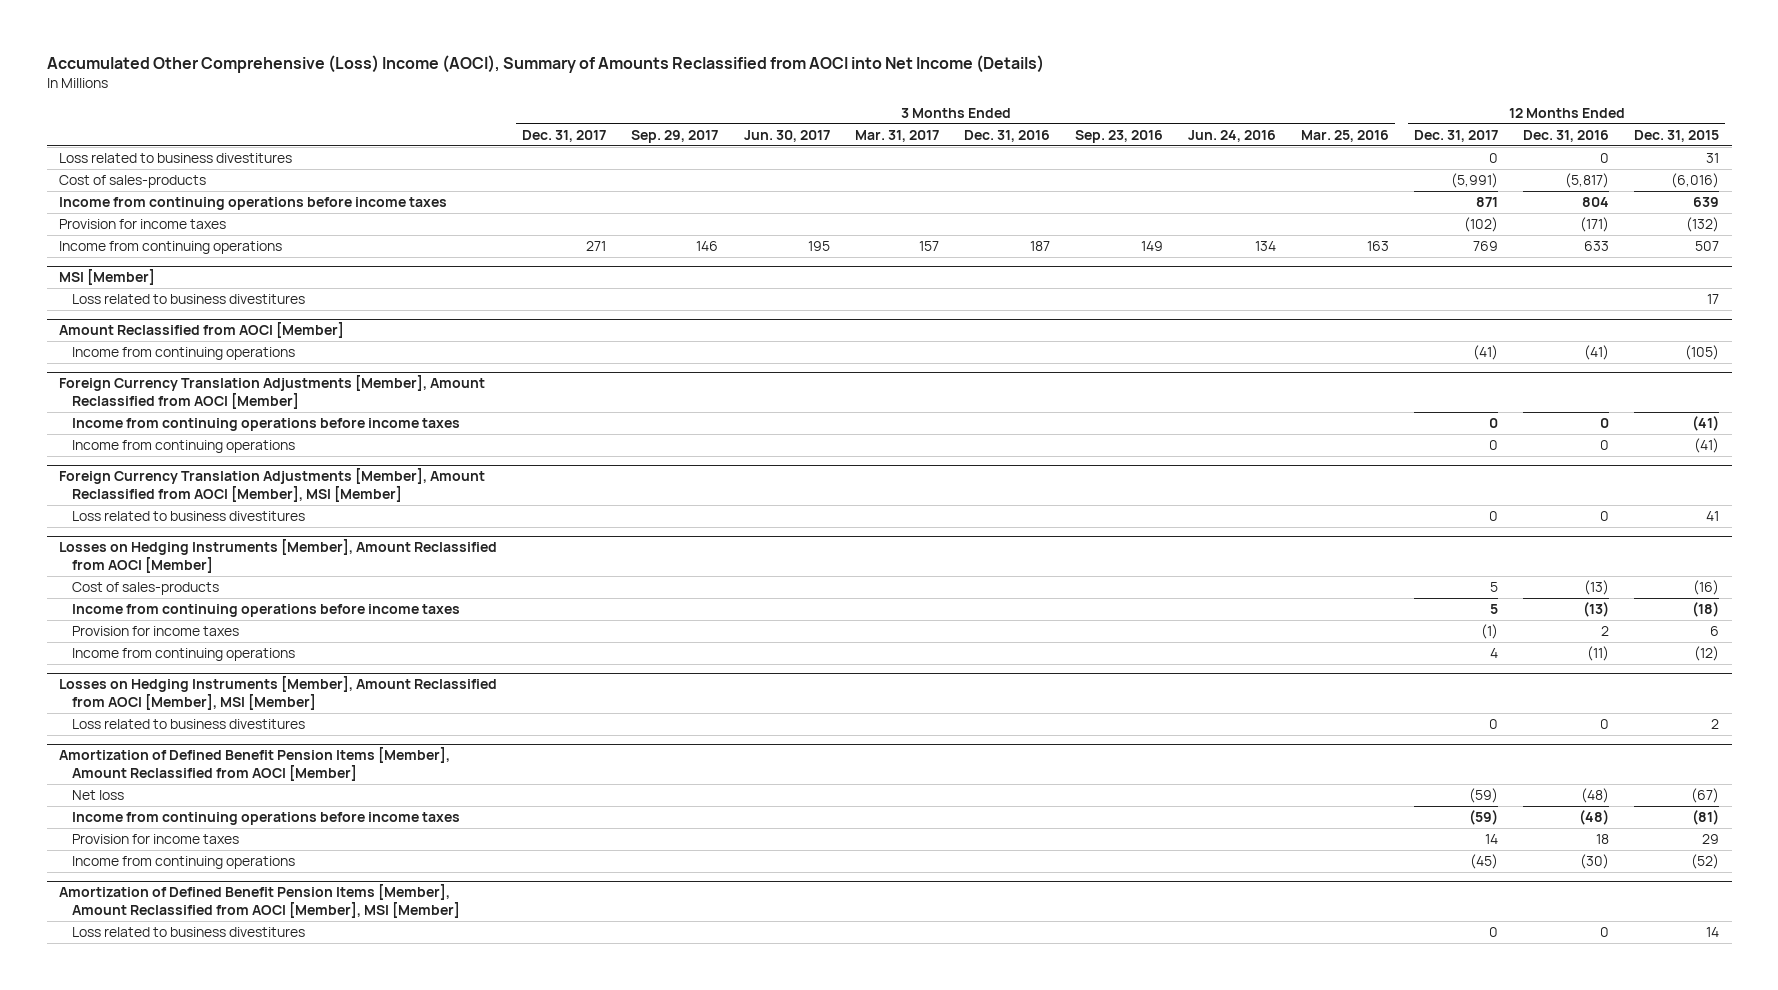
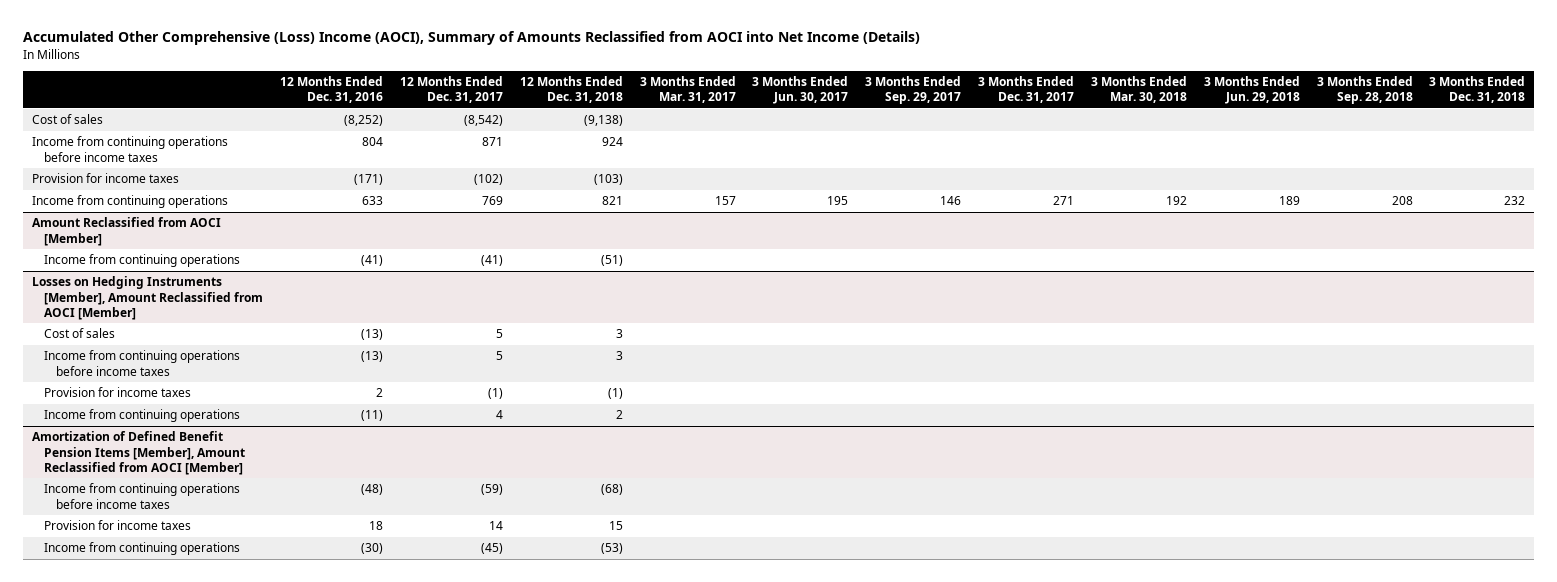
[963,129,1050,142] Dec. 31, 2016 -> none
[1074,129,1163,143] Sep. 23, 2016 -> none
[1187,129,1276,142] Jun. 24, 2016 -> none
[1300,129,1389,142] Mar. 25, 2016 -> none
[1634,129,1720,142] Dec. 31, 2015 -> none
none -> [519,76,623,104] 12 Months Ended Dec. 31, 2018
none -> [1090,76,1187,104] 3 Months Ended Mar. 30, 2018
none -> [1203,76,1300,105] 3 Months Ended Jun. 29, 2018
none -> [1316,76,1413,105] 3 Months Ended Sep. 28, 2018
none -> [1429,76,1526,104] 3 Months Ended Dec. 31, 2018
[59,153,293,164] Loss related to business divestitures -> none
[59,175,207,189] Cost of sales-products -> [31,114,103,125] Cost of sales
[1450,173,1498,189] (5,991) -> [463,115,503,127] (8,542)
[1565,173,1610,189] (5,817) -> [344,115,384,127] (8,252)
[59,269,156,286] MSI [Member] -> none
[71,294,305,305] Loss related to business divestitures -> none
[59,375,486,410] Foreign Currency Translation Adjustments [Member], Amount Reclassified from AOCI [Member] -> none
[71,418,460,432] Income from continuing operations before income taxes -> none
[71,440,295,454] Income from continuing operations -> none
[59,468,486,503] Foreign Currency Translation Adjustments [Member], Amount Reclassified from AOCI [Member], MSI [Member] -> none
[71,511,305,522] Loss related to business divestitures -> none
[71,582,219,596] Cost of sales-products -> [44,328,116,339] Cost of sales
[59,676,498,711] Losses on Hedging Instruments [Member], Amount Reclassified from AOCI [Member], MSI [Member] -> none
[71,719,305,730] Loss related to business divestitures -> none
[71,790,124,801] Net loss -> none
[59,884,460,919] Amortization of Defined Benefit Pension Items [Member], Amount Reclassified from AOCI [Member], MSI [Member] -> none
[71,927,305,938] Loss related to business divestitures -> none

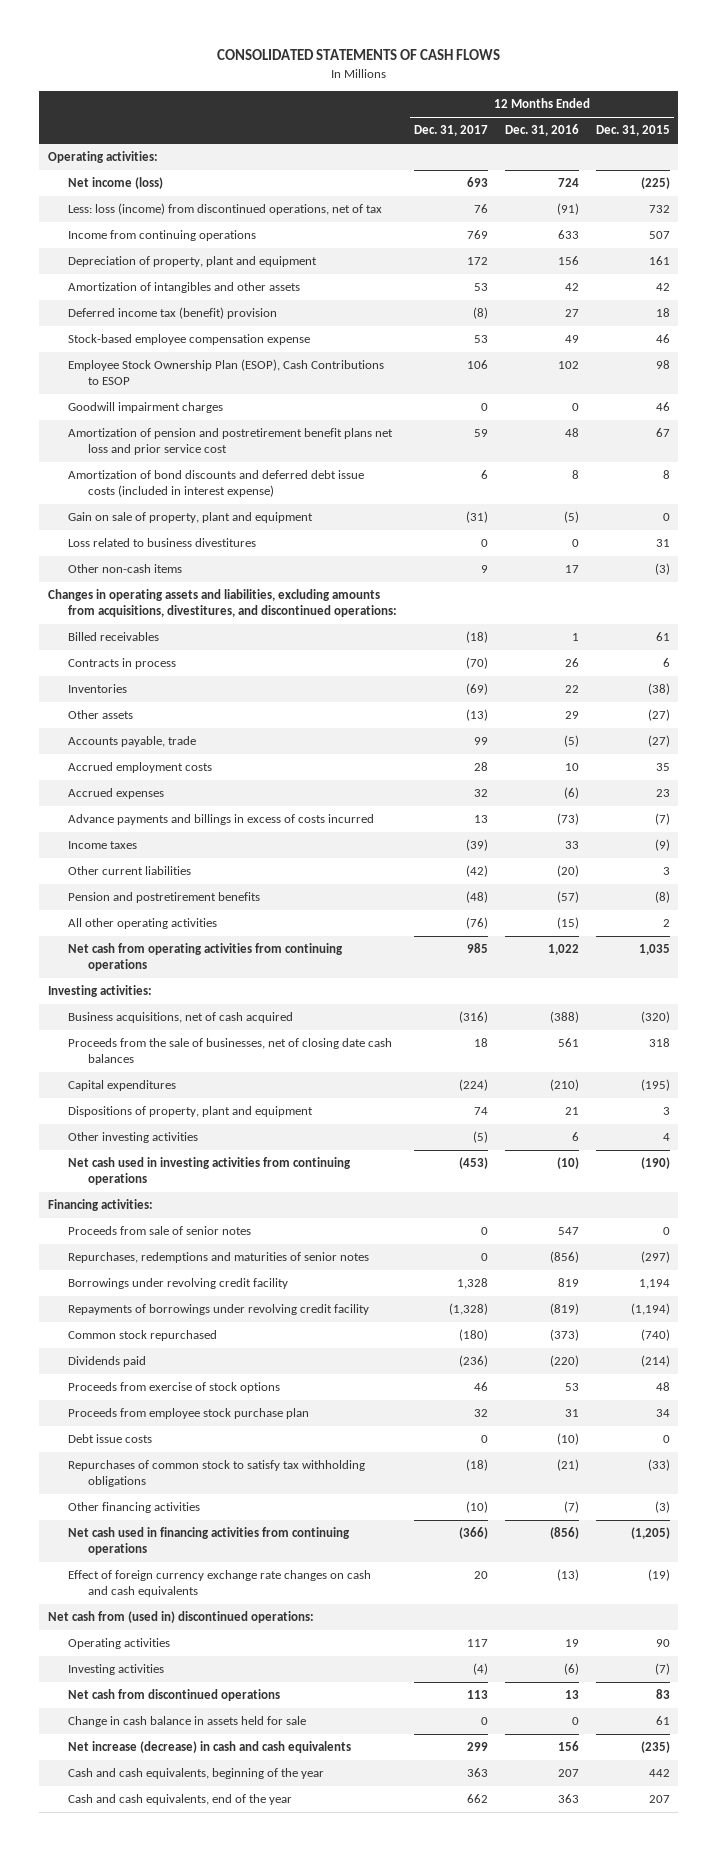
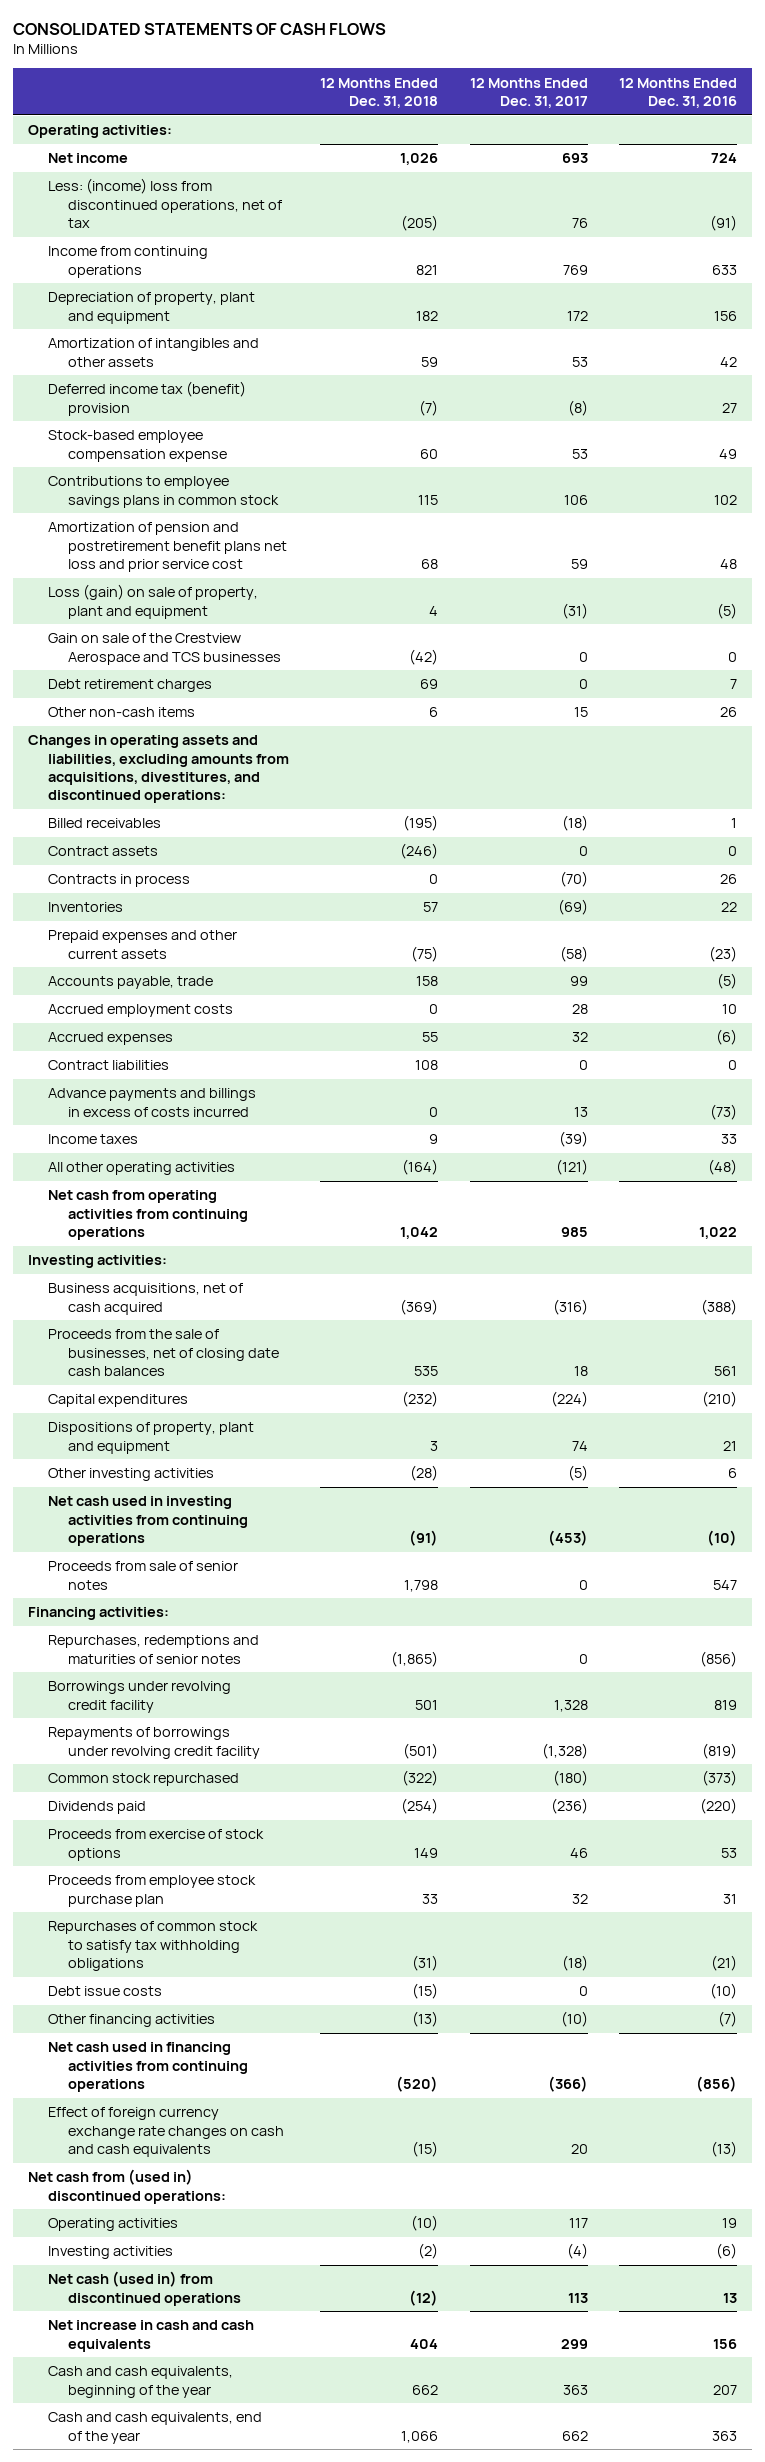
[595,125,670,137] Dec. 31, 2015 -> none
none -> [320,77,439,109] 12 Months Ended Dec. 31, 2018
[67,177,163,190] Net income (loss) -> [48,153,129,164] Net income
[67,203,382,216] Less: loss (income) from discontinued operations, net of tax -> [48,178,283,228] Less: (income) loss from discontinued operations, net of tax
[67,402,223,414] Goodwill impairment charges -> none
[67,359,384,386] Employee Stock Ownership Plan (ESOP), Cash Contributions to ESOP -> [48,476,280,508] Contributions to employee savings plans in common stock
[67,470,364,498] Amortization of bond discounts and deferred debt issue costs (included in interest expense) -> none
[67,512,313,524] Gain on sale of property, plant and equipment -> [48,584,259,619] Loss (gain) on sale of property, plant and equipment
[67,538,256,548] Loss related to business divestitures -> [48,633,282,665] Gain on sale of the Crestview Aerospace and TCS businesses
none -> [48,679,213,693] Debt retirement charges
[480,565,488,574] 9 -> [573,707,588,718] 15
[564,565,579,574] 17 -> [719,707,737,718] 26
none -> [48,846,159,857] Contract assets
[67,710,133,720] Other assets -> none
none -> [48,930,238,959] Prepaid expenses and other current assets
none -> [48,1060,170,1071] Contract liabilities
[67,866,191,876] Other current liabilities -> none
[67,892,260,904] Pension and postretirement benefits -> none
[465,917,488,930] (76) -> [555,1159,588,1176] (121)
[556,917,579,930] (15) -> [707,1159,737,1176] (48)
[47,1199,153,1212] Financing activities: -> [28,1607,170,1621] Financing activities:
[67,1434,152,1444] Debt issue costs -> [48,1986,163,1997] Debt issue costs
[67,1716,306,1728] Change in cash balance in assets held for sale -> none
[67,1689,280,1702] Net cash from discontinued operations -> [48,2271,242,2306] Net cash (used in) from discontinued operations
[67,1741,351,1754] Net increase (decrease) in cash and cash equivalents -> [48,2320,255,2352] Net increase in cash and cash equivalents

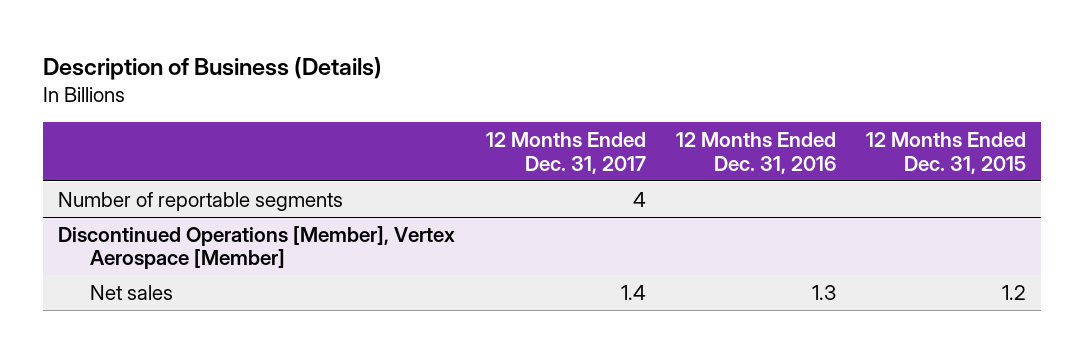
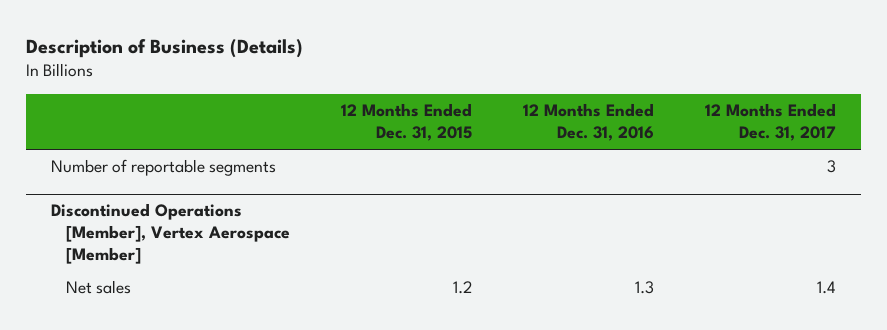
[632,191,646,207] 4 -> [826,160,836,174] 3

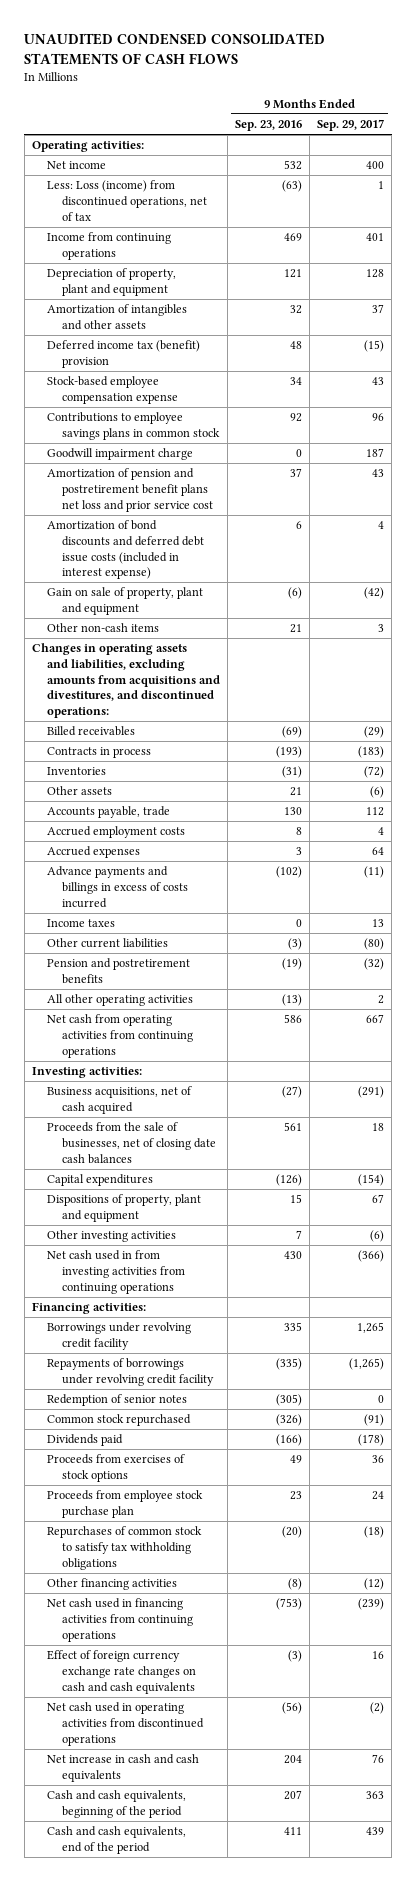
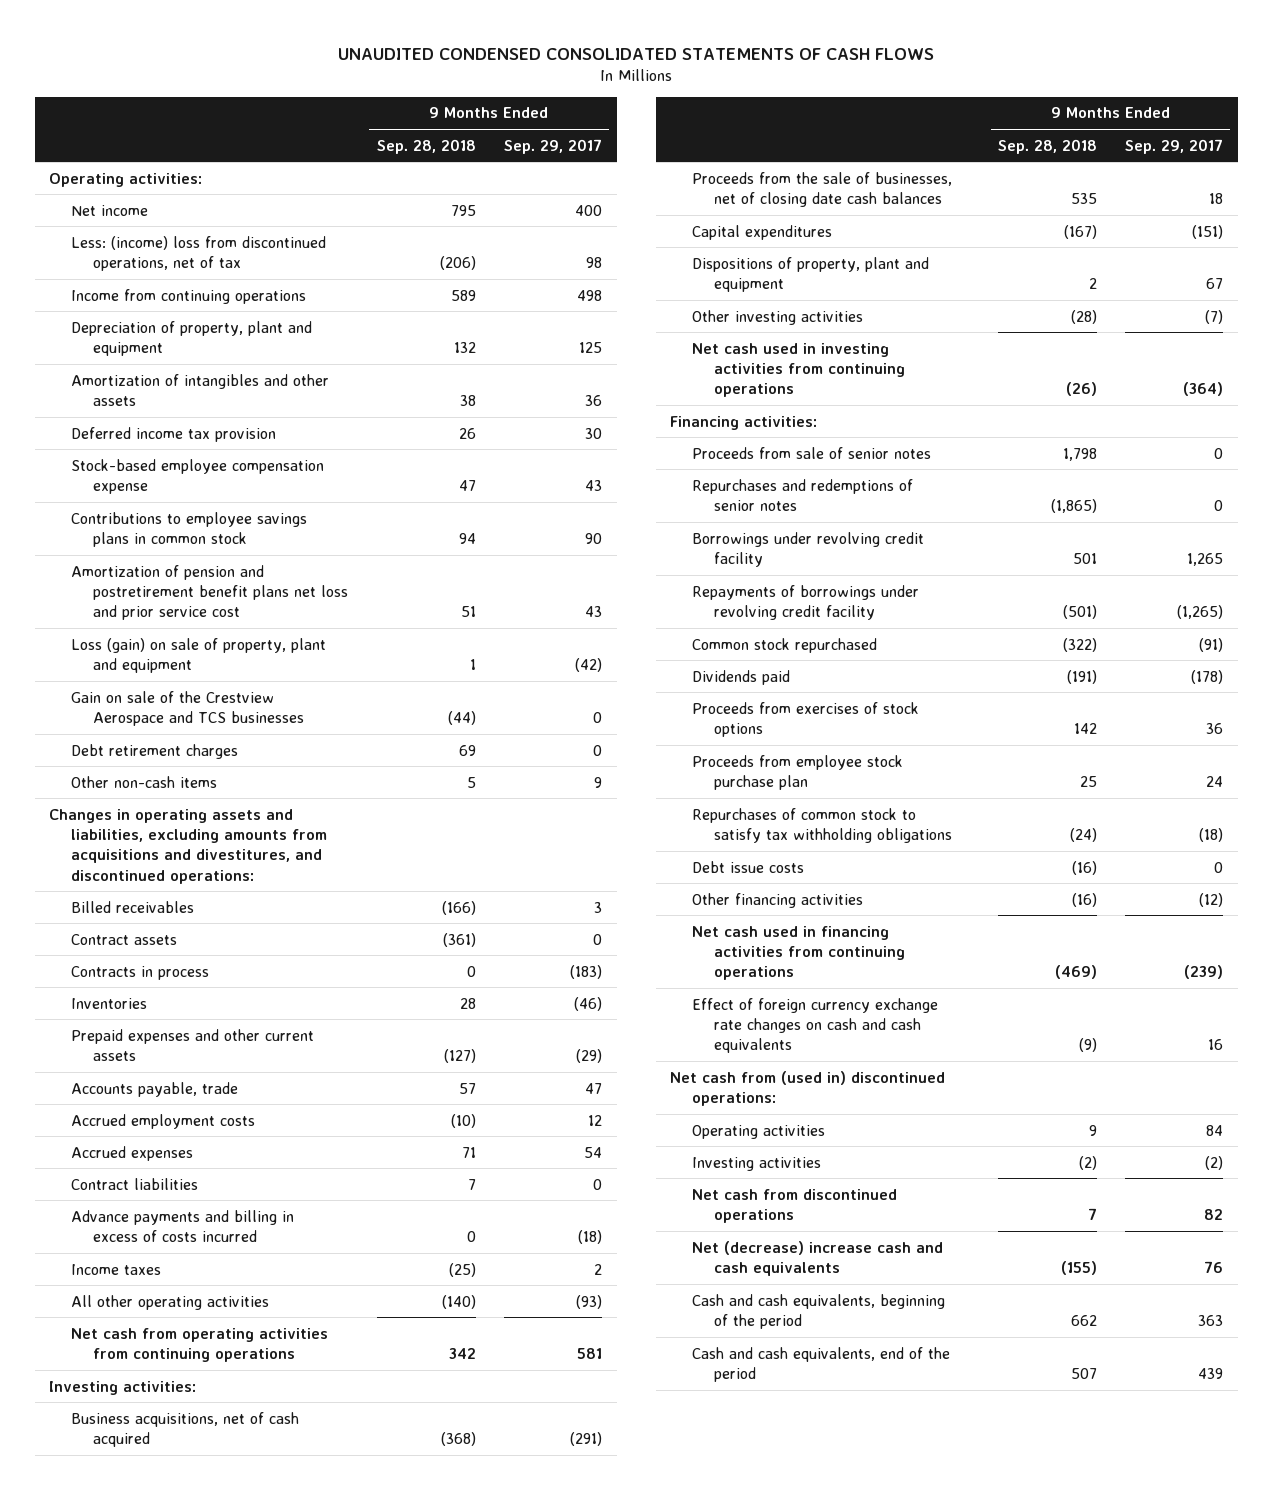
[235,120,303,132] Sep. 23, 2016 -> none
none -> [376,138,476,154] Sep. 28, 2018
[46,180,207,221] Less: Loss (income) from discontinued operations, net of tax -> [71,235,327,271] Less: (income) loss from discontinued operations, net of tax
[378,181,385,190] 1 -> [586,256,603,268] 98
[366,233,385,242] 401 -> [577,289,603,301] 498
[366,269,385,279] 128 -> [579,341,603,353] 125
[372,304,385,314] 37 -> [585,394,603,406] 36
[46,340,200,368] Deferred income tax (benefit) provision -> [71,426,277,442] Deferred income tax provision
[364,340,385,353] (15) -> [585,427,603,439] 30
[46,448,193,461] Goodwill impairment charge -> none
[372,413,385,422] 96 -> [585,532,603,544] 90
[46,520,204,580] Amortization of bond discounts and deferred debt issue costs (included in interest expense) -> none
[46,587,203,615] Gain on sale of property, plant and equipment -> [71,637,327,673] Loss (gain) on sale of property, plant and equipment
none -> [71,690,305,726] Gain on sale of the Crestview Aerospace and TCS businesses
none -> [71,743,239,759] Debt retirement charges
[378,624,385,633] 3 -> [594,776,603,788] 9
[364,726,385,739] (29) -> [594,901,603,913] 3
none -> [71,933,178,945] Contract assets
[46,786,112,796] Other assets -> none
[46,938,168,949] Other current liabilities -> none
[46,958,190,984] Pension and postretirement benefits -> none
[364,766,385,779] (72) -> [574,996,603,1011] (46)
none -> [71,1028,315,1061] Prepaid expenses and other current assets
[366,807,385,817] 112 -> [585,1082,603,1094] 47
[378,827,385,836] 4 -> [588,1114,603,1126] 12
[372,847,385,856] 64 -> [584,1146,603,1158] 54
none -> [71,1177,199,1190] Contract liabilities
[46,866,188,908] Advance payments and billings in excess of costs incurred -> [71,1209,295,1242] Advance payments and billing in excess of costs incurred
[364,866,385,879] (11) -> [578,1229,603,1244] (18)
[372,919,385,928] 13 -> [594,1263,603,1275] 2
[378,995,385,1005] 2 -> [576,1294,603,1309] (93)
[366,1014,385,1024] 667 -> [577,1347,603,1359] 581
[358,1174,385,1187] (154) -> [1192,224,1224,239] (151)
[370,1230,385,1243] (6) -> [1205,309,1224,324] (7)
[46,1250,185,1294] Net cash used in from investing activities from continuing operations -> [692,342,906,398] Net cash used in investing activities from continuing operations
[358,1250,385,1263] (366) -> [1183,382,1224,397] (364)
none -> [692,446,932,459] Proceeds from sale of senior notes
none -> [692,478,914,511] Repurchases and redemptions of senior notes
[46,1394,187,1407] Redemption of senior notes -> none
none -> [692,860,805,873] Debt issue costs
none -> [670,1070,946,1106] Net cash from (used in) discontinued operations:
[46,1702,204,1746] Net cash used in operating activities from discontinued operations -> [692,1124,826,1139] Operating activities
[370,1702,385,1715] (2) -> [1206,1124,1224,1136] 84
none -> [692,1156,822,1171] Investing activities
none -> [692,1188,898,1223] Net cash from discontinued operations
[46,1754,199,1782] Net increase in cash and cash equivalents -> [692,1240,944,1276] Net (decrease) increase cash and cash equivalents

